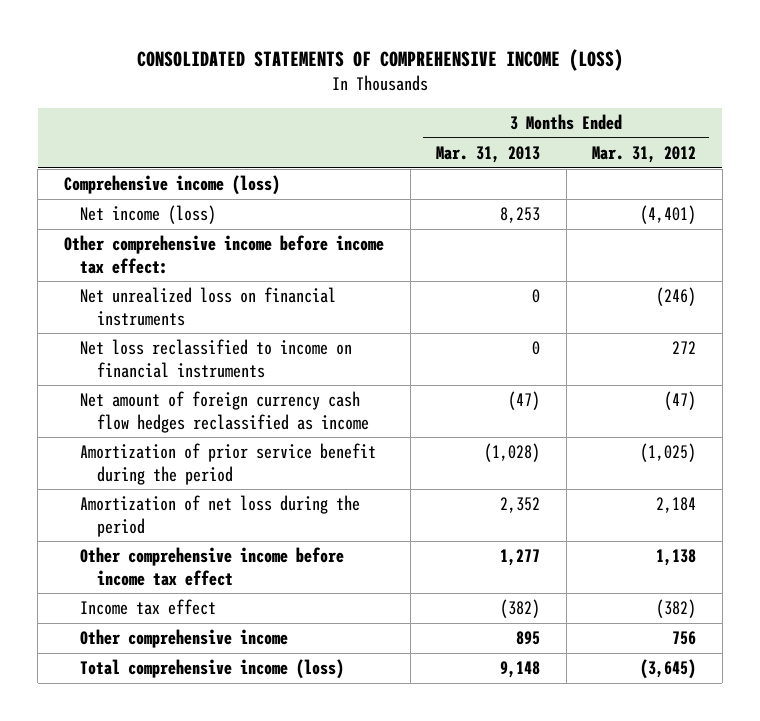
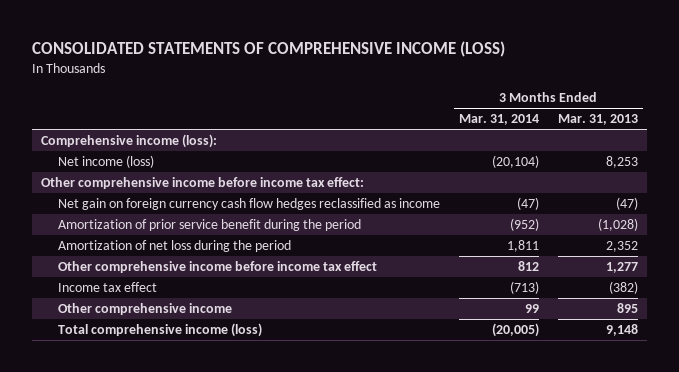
[592,146,697,164] Mar. 31, 2012 -> none
none -> [458,114,539,126] Mar. 31, 2014
[63,175,280,196] Comprehensive income (loss) -> [41,134,218,149] Comprehensive income (loss):
[80,287,337,326] Net unrealized loss on financial instruments -> none
[80,339,353,378] Net loss reclassified to income on financial instruments -> none
[80,391,369,433] Net amount of foreign currency cash flow hedges reclassified as income -> [57,198,440,211] Net gain on foreign currency cash flow hedges reclassified as income

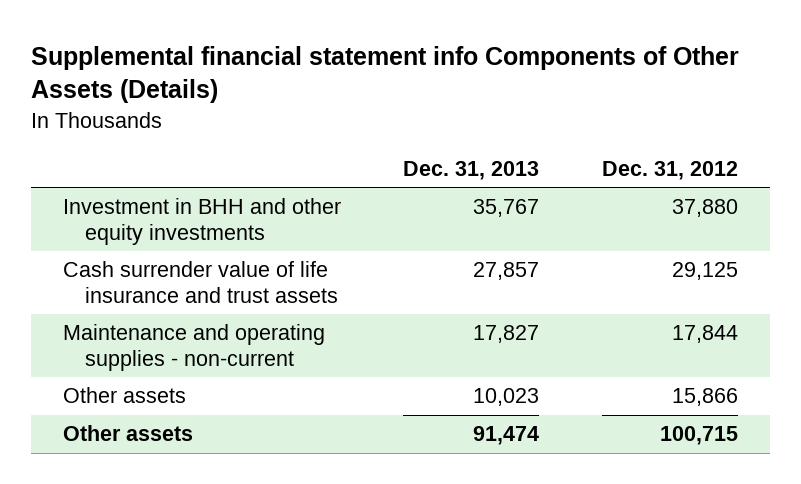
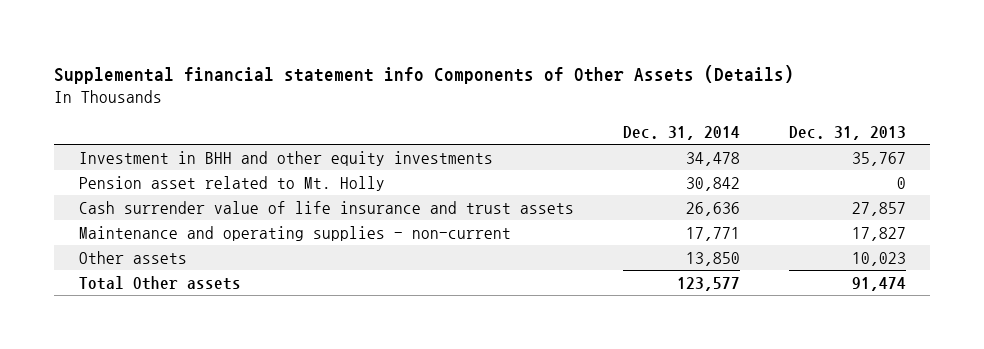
[602,160,739,180] Dec. 31, 2012 -> none
none -> [622,125,740,140] Dec. 31, 2014
none -> [78,176,385,192] Pension asset related to Mt. Holly
[62,425,193,442] Other assets -> [78,276,241,291] Total Other assets

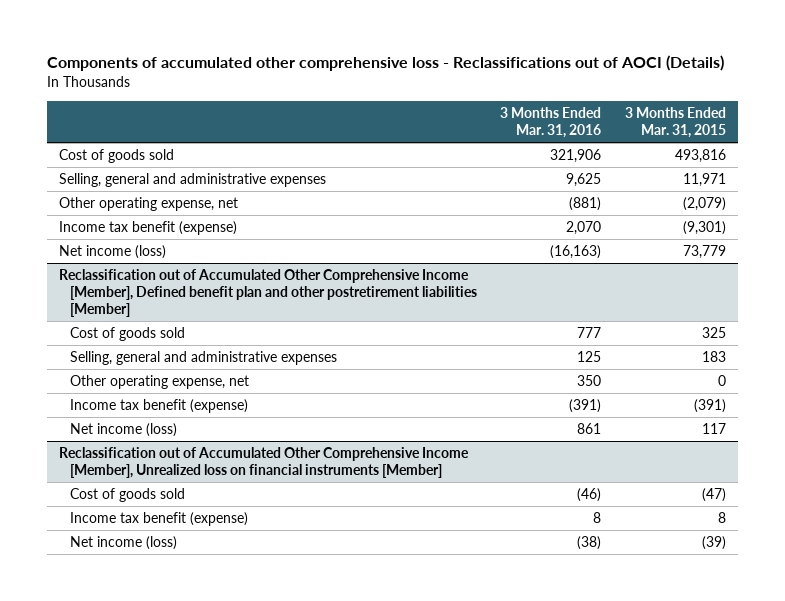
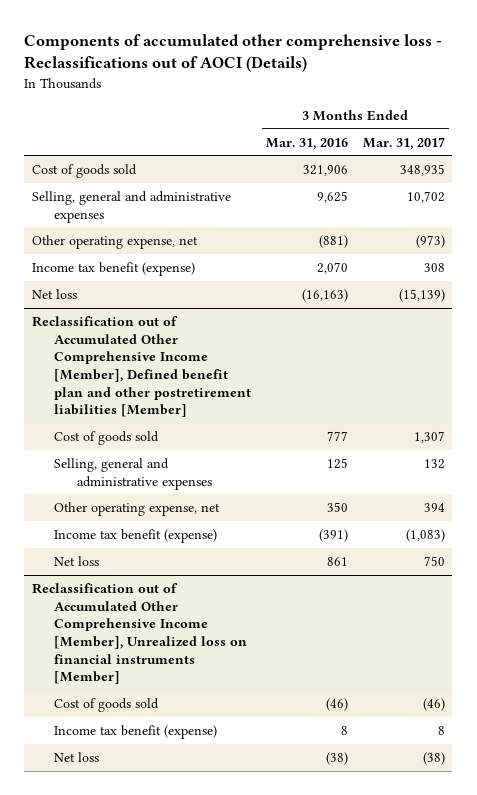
[625,107,727,138] 3 Months Ended Mar. 31, 2015 -> none
none -> [362,136,445,150] Mar. 31, 2017
[58,245,166,260] Net income (loss) -> [31,289,77,300] Net loss
[69,423,177,438] Net income (loss) -> [54,556,100,567] Net loss
[69,536,177,551] Net income (loss) -> [54,752,100,763] Net loss

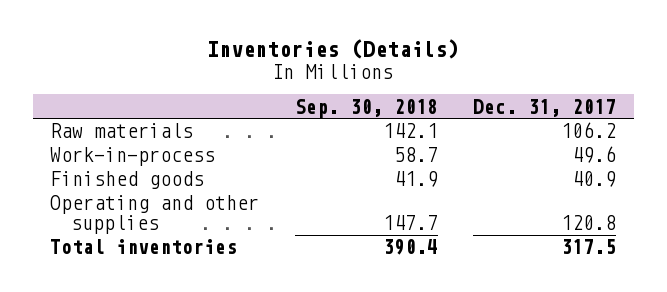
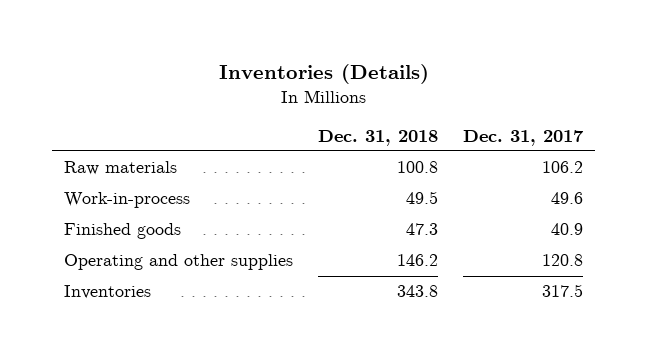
[294,98,438,118] Sep. 30, 2018 -> none
none -> [318,129,439,146] Dec. 31, 2018
[50,239,238,255] Total inventories -> [64,285,152,300] Inventories

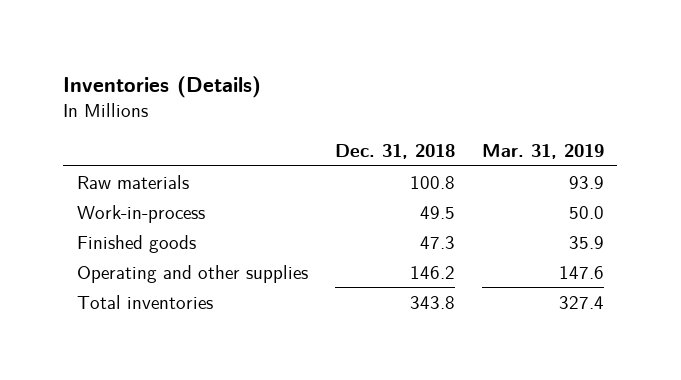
[462,129,584,146] Dec. 31, 2017 -> none
none -> [481,144,604,160] Mar. 31, 2019
[64,285,152,300] Inventories -> [76,294,213,309] Total inventories

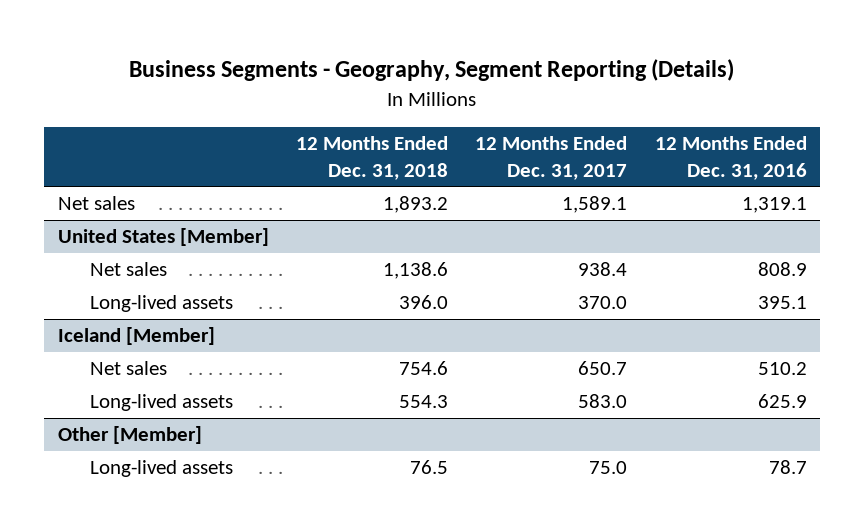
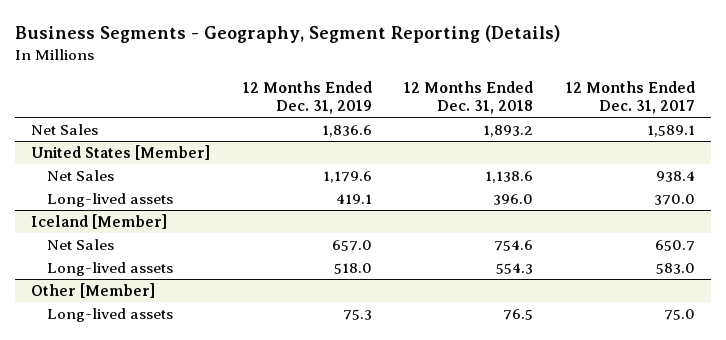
[654,136,807,180] 12 Months Ended Dec. 31, 2016 -> none
none -> [242,80,372,115] 12 Months Ended Dec. 31, 2019
[58,196,136,211] Net sales -> [31,123,99,135] Net Sales
[89,262,167,277] Net sales -> [46,169,114,181] Net Sales
[89,361,167,376] Net sales -> [46,238,114,250] Net Sales

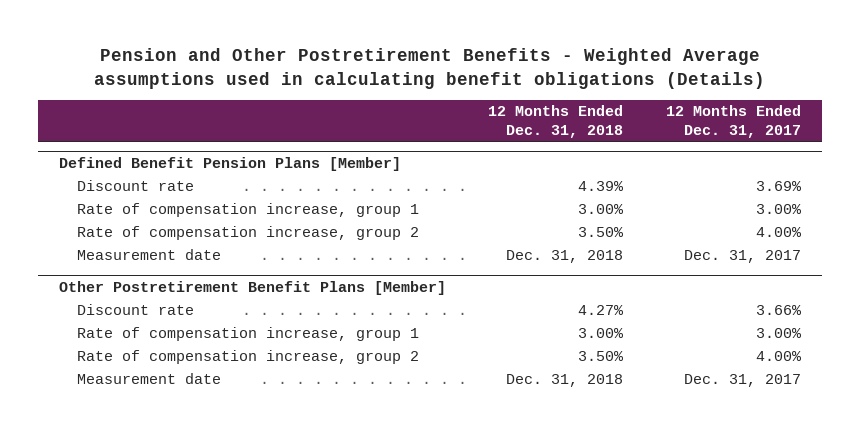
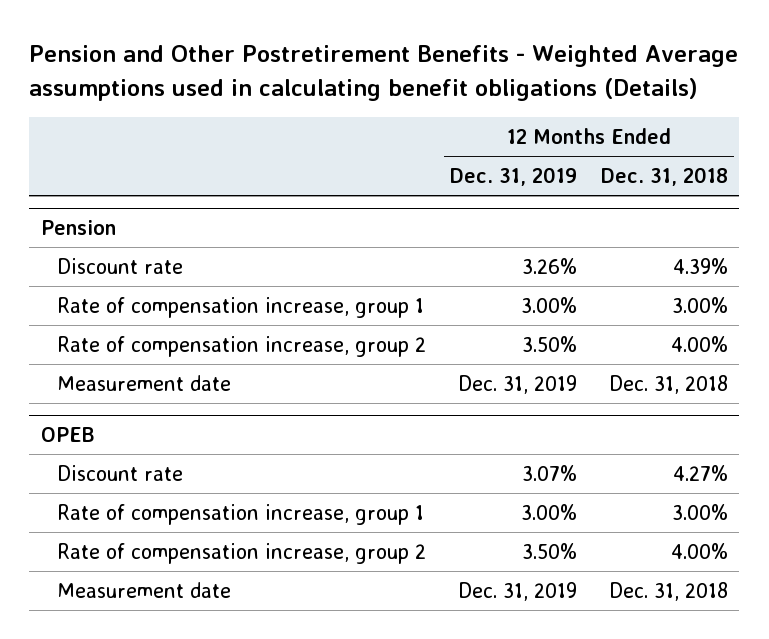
[665,105,801,138] 12 Months Ended Dec. 31, 2017 -> none
none -> [449,166,577,186] Dec. 31, 2019
[59,156,402,171] Defined Benefit Pension Plans [Member] -> [41,220,117,236] Pension
[578,226,625,237] 3.50% -> [670,335,728,352] 4.00%
[59,280,447,295] Other Postretirement Benefit Plans [Member] -> [41,427,96,443] OPEB
[578,350,625,361] 3.50% -> [670,542,728,559] 4.00%

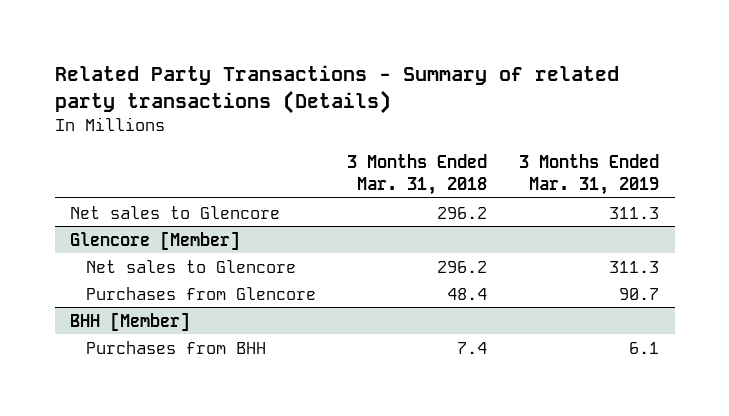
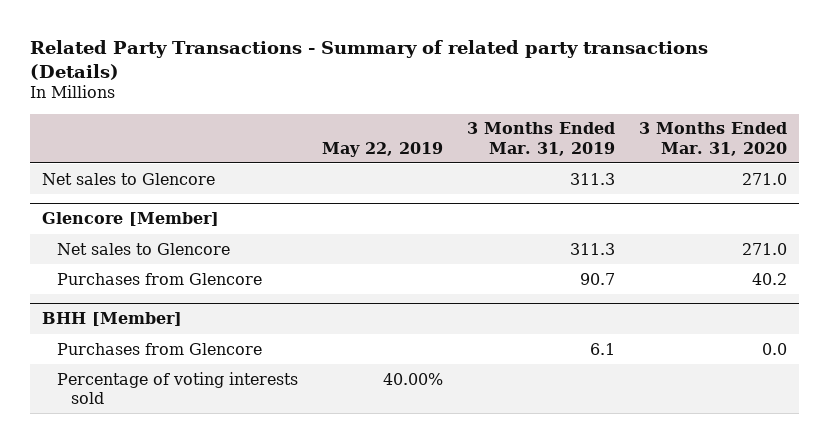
[347,154,488,196] 3 Months Ended Mar. 31, 2018 -> none
none -> [321,141,443,157] May 22, 2019
none -> [638,122,787,156] 3 Months Ended Mar. 31, 2020
[85,340,266,354] Purchases from BHH -> [56,342,262,355] Purchases from Glencore
none -> [56,371,298,404] Percentage of voting interests sold

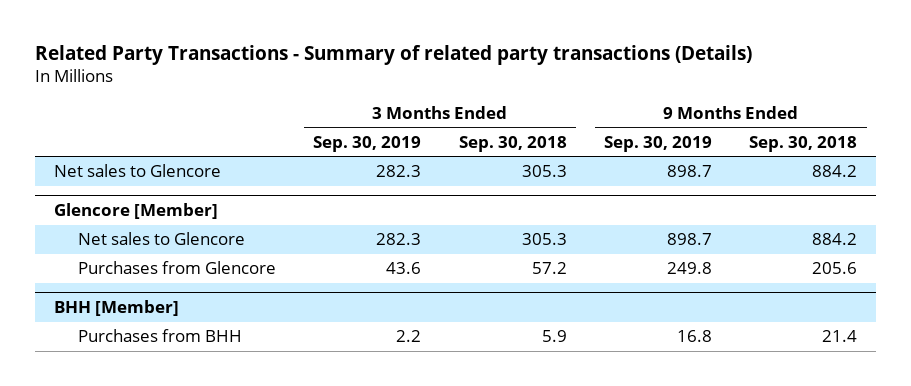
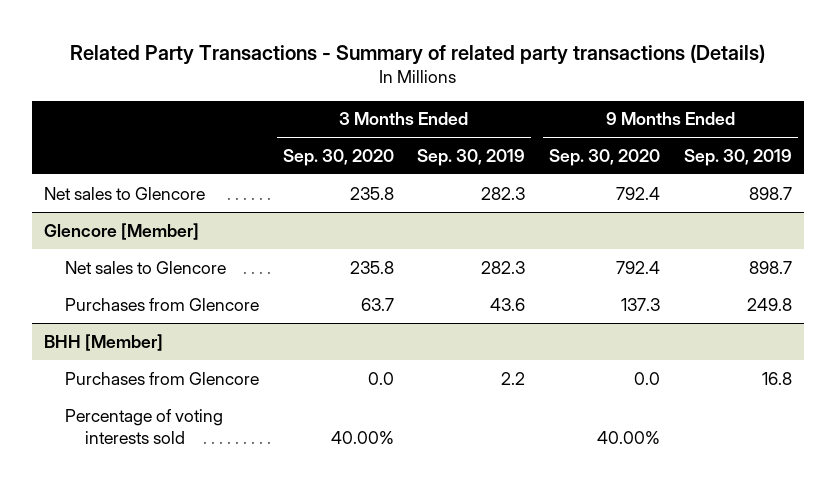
[458,135,567,152] Sep. 30, 2018 -> none
[749,135,858,152] Sep. 30, 2018 -> none
none -> [282,148,394,166] Sep. 30, 2020
none -> [549,148,661,166] Sep. 30, 2020
[78,329,243,343] Purchases from BHH -> [64,371,259,385] Purchases from Glencore
none -> [64,408,223,445] Percentage of voting interests sold

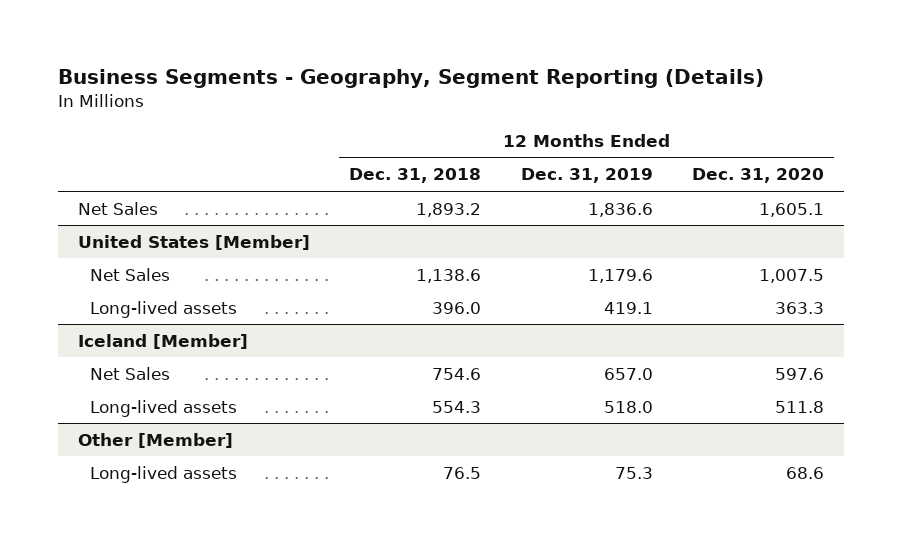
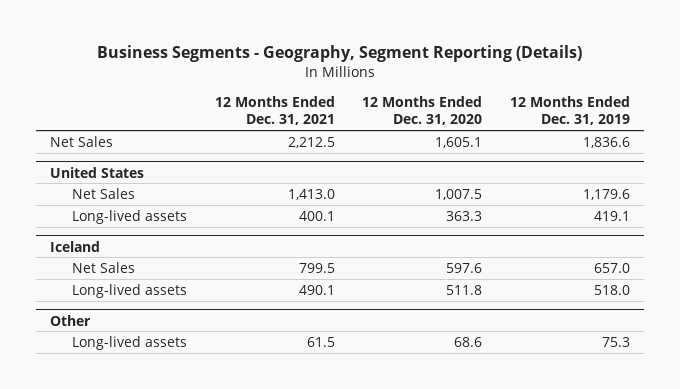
[349,168,482,184] Dec. 31, 2018 -> none
none -> [214,95,335,126] 12 Months Ended Dec. 31, 2021
[77,234,310,250] United States [Member] -> [49,166,144,178] United States
[77,333,248,349] Iceland [Member] -> [49,240,100,252] Iceland
[77,432,233,448] Other [Member] -> [49,314,91,326] Other

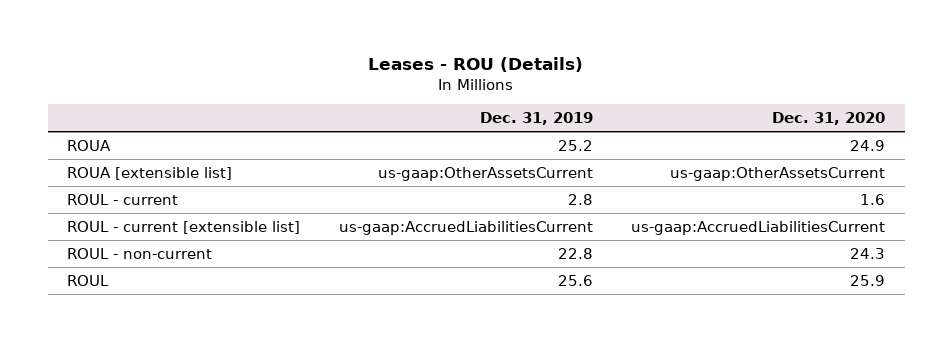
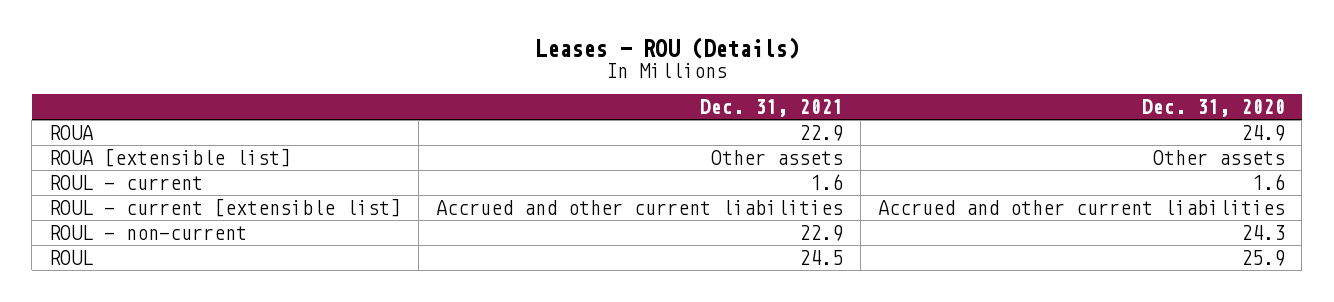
[479,111,593,125] Dec. 31, 2019 -> none
none -> [699,99,843,118] Dec. 31, 2021
[670,166,886,181] us-gaap:OtherAssetsCurrent -> [1152,149,1285,165] Other assets
[631,220,886,235] us-gaap:AccruedLiabilitiesCurrent -> [877,199,1285,215] Accrued and other current liabilities

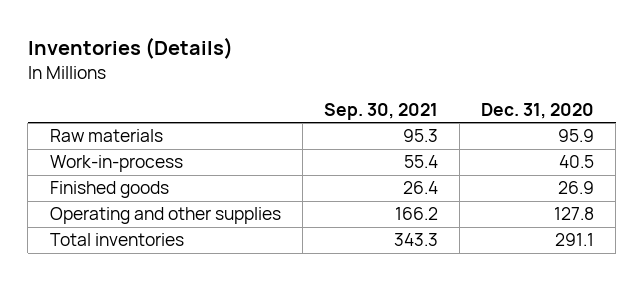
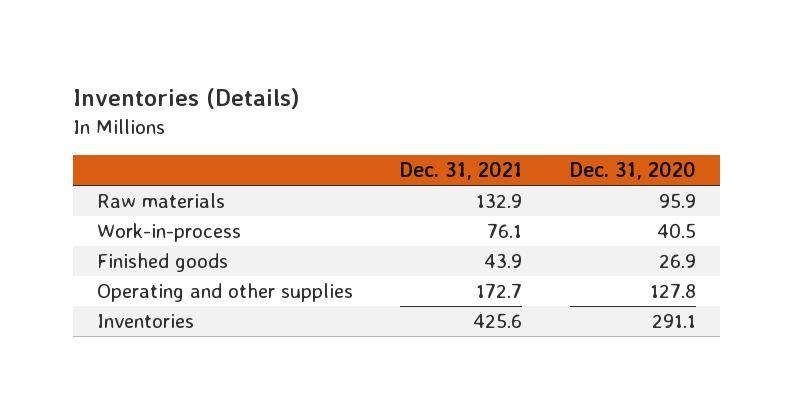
[323,102,438,120] Sep. 30, 2021 -> none
none -> [400,161,523,181] Dec. 31, 2021
[49,233,184,247] Total inventories -> [96,314,194,329] Inventories

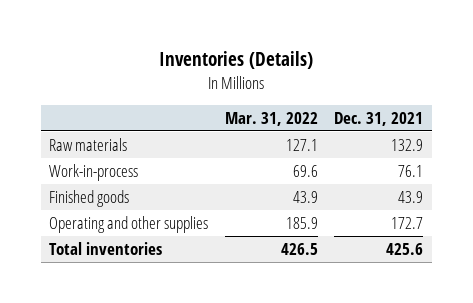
[570,161,697,181] Dec. 31, 2020 -> none
none -> [224,111,318,126] Mar. 31, 2022
[96,314,194,329] Inventories -> [49,241,163,255] Total inventories

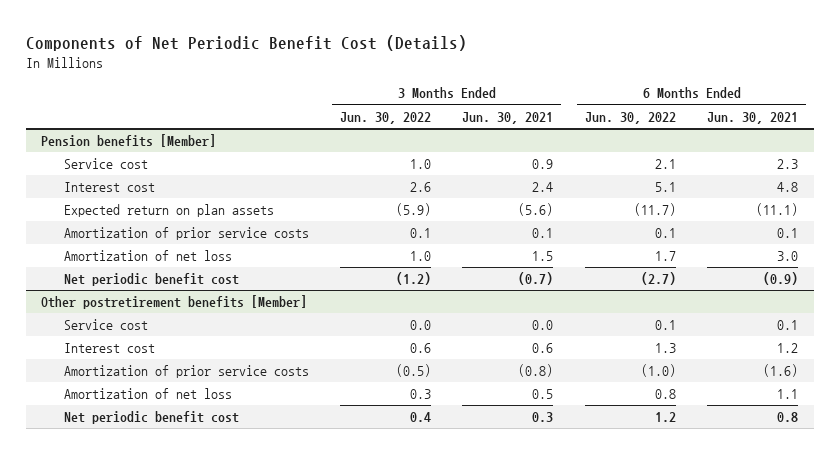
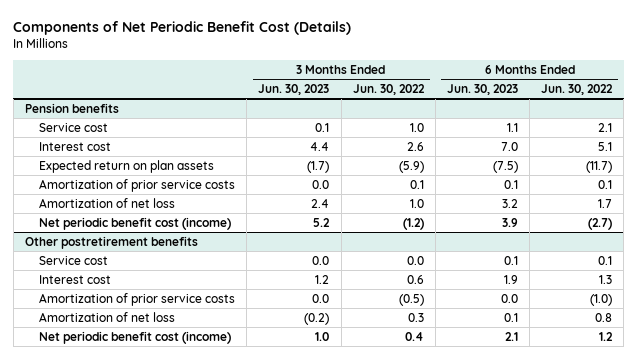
[462,111,554,124] Jun. 30, 2021 -> none
[707,111,799,124] Jun. 30, 2021 -> none
none -> [258,83,330,95] Jun. 30, 2023
none -> [446,83,518,95] Jun. 30, 2023
[41,134,217,148] Pension benefits [Member] -> [24,102,119,113] Pension benefits
[63,273,239,287] Net periodic benefit cost -> [39,216,232,230] Net periodic benefit cost (income)
[41,295,308,310] Other postretirement benefits [Member] -> [24,235,198,249] Other postretirement benefits
[63,411,239,425] Net periodic benefit cost -> [39,330,232,344] Net periodic benefit cost (income)

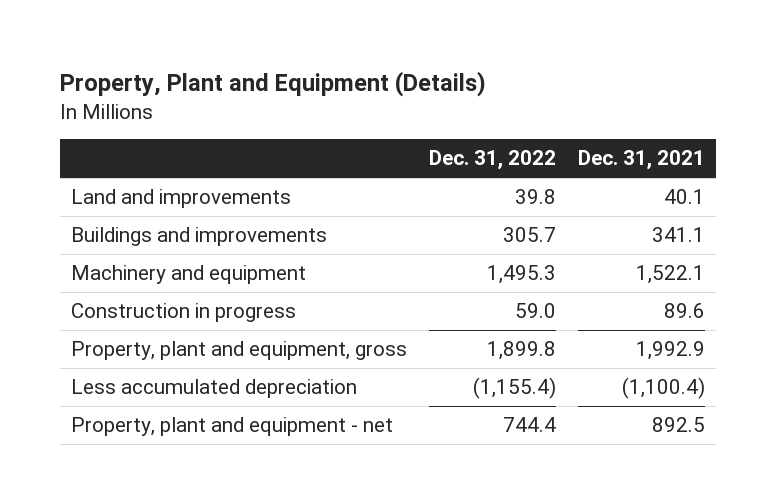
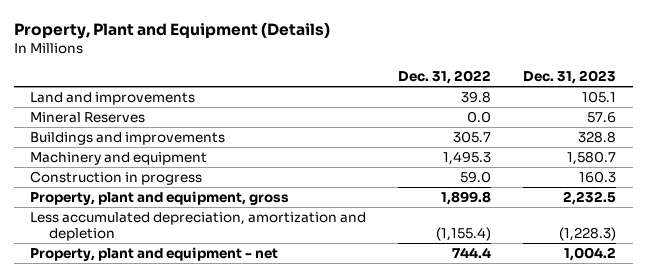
[578,150,706,171] Dec. 31, 2021 -> none
none -> [523,70,617,85] Dec. 31, 2023
none -> [30,111,146,123] Mineral Reserves
[70,379,357,399] Less accumulated depreciation -> [30,211,367,241] Less accumulated depreciation, amortization and depletion

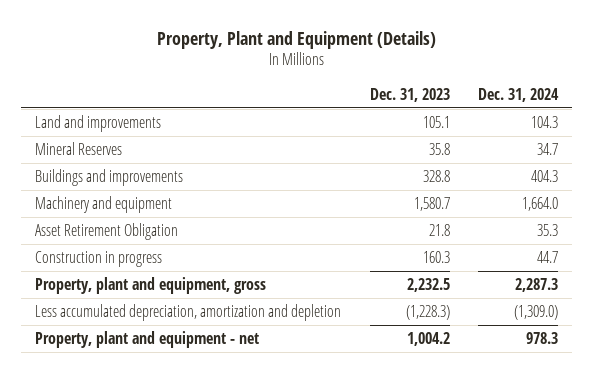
[398,70,492,85] Dec. 31, 2022 -> none
none -> [478,87,560,102] Dec. 31, 2024
[587,111,617,123] 57.6 -> [428,142,450,155] 35.8
none -> [35,222,179,240] Asset Retirement Obligation

